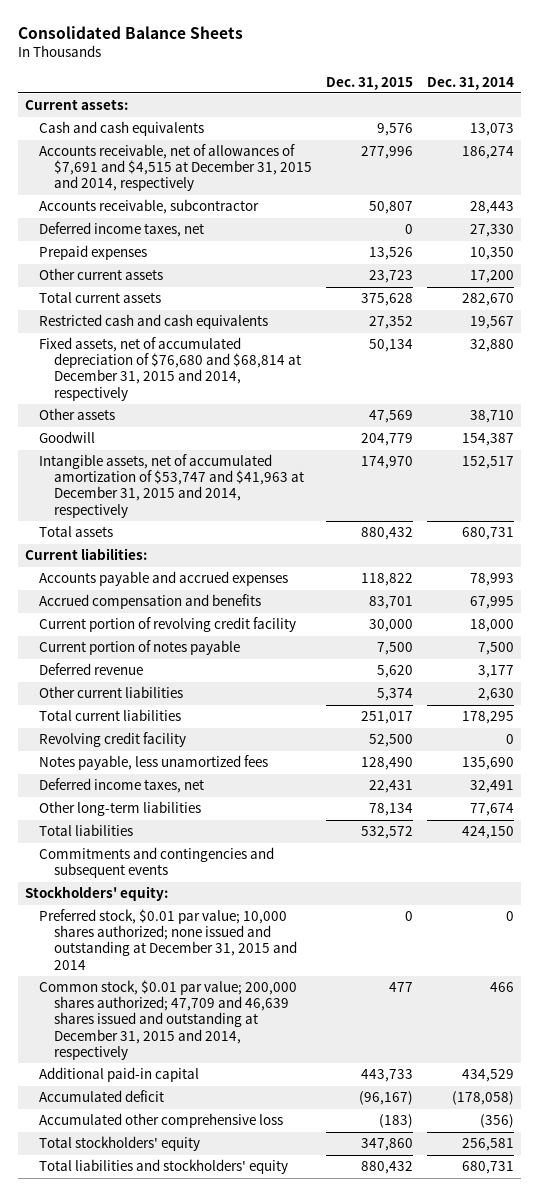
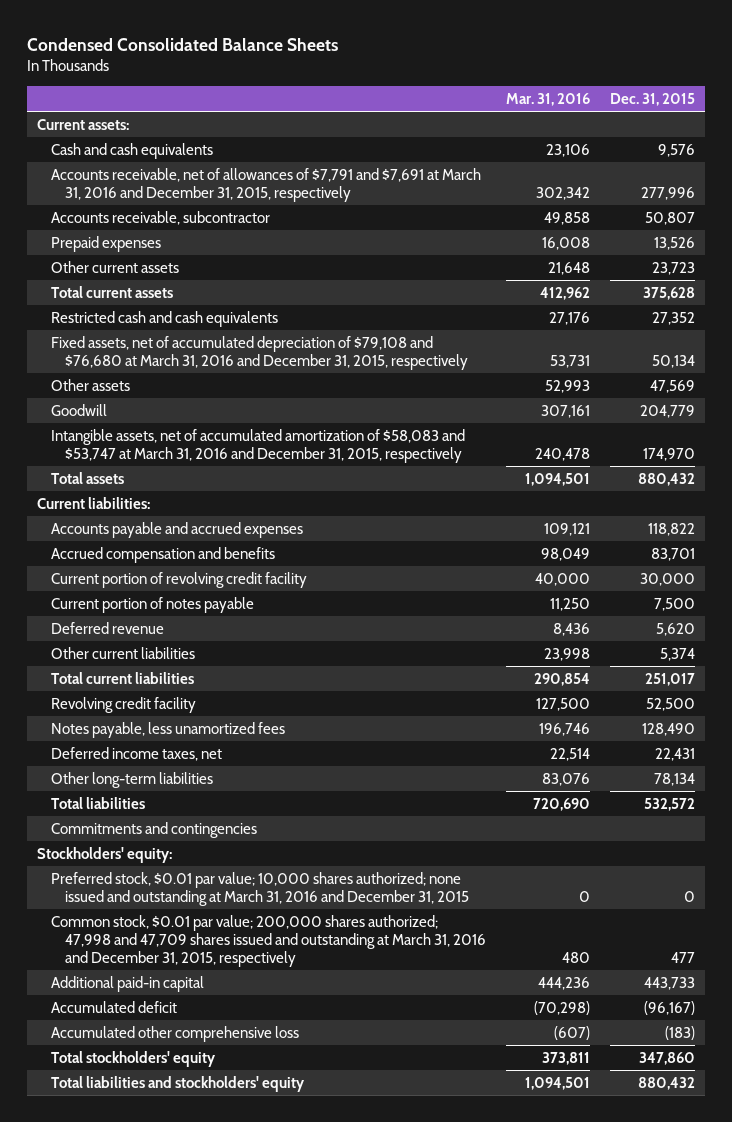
[17,25,243,39] Consolidated Balance Sheets -> [27,37,339,51] Condensed Consolidated Balance Sheets
[426,76,514,90] Dec. 31, 2014 -> none
none -> [506,93,591,107] Mar. 31, 2016
[39,144,313,192] Accounts receivable, net of allowances of $7,691 and $4,515 at December 31, 2015 and 2014, respectively -> [50,167,481,202] Accounts receivable, net of allowances of $7,791 and $7,691 at March 31, 2016 and December 31, 2015, respectively
[39,222,205,238] Deferred income taxes, net -> none
[39,337,302,401] Fixed assets, net of accumulated depreciation of $76,680 and $68,814 at December 31, 2015 and 2014, respectively -> [50,335,468,370] Fixed assets, net of accumulated depreciation of $79,108 and $76,680 at March 31, 2016 and December 31, 2015, respectively
[39,454,305,518] Intangible assets, net of accumulated amortization of $53,747 and $41,963 at December 31, 2015 and 2014, respectively -> [50,428,465,463] Intangible assets, net of accumulated amortization of $58,083 and $53,747 at March 31, 2016 and December 31, 2015, respectively
[39,847,275,879] Commitments and contingencies and subsequent events -> [50,821,257,838] Commitments and contingencies
[39,909,298,970] Preferred stock, $0.01 par value; 10,000 shares authorized; none issued and outstanding at December 31, 2015 and 2014 -> [50,871,469,906] Preferred stock, $0.01 par value; 10,000 shares authorized; none issued and outstanding at March 31, 2016 and December 31, 2015
[39,980,298,1060] Common stock, $0.01 par value; 200,000 shares authorized; 47,709 and 46,639 shares issued and outstanding at December 31, 2015 and 2014, respectively -> [50,914,486,967] Common stock, $0.01 par value; 200,000 shares authorized; 47,998 and 47,709 shares issued and outstanding at March 31, 2016 and December 31, 2015, respectively

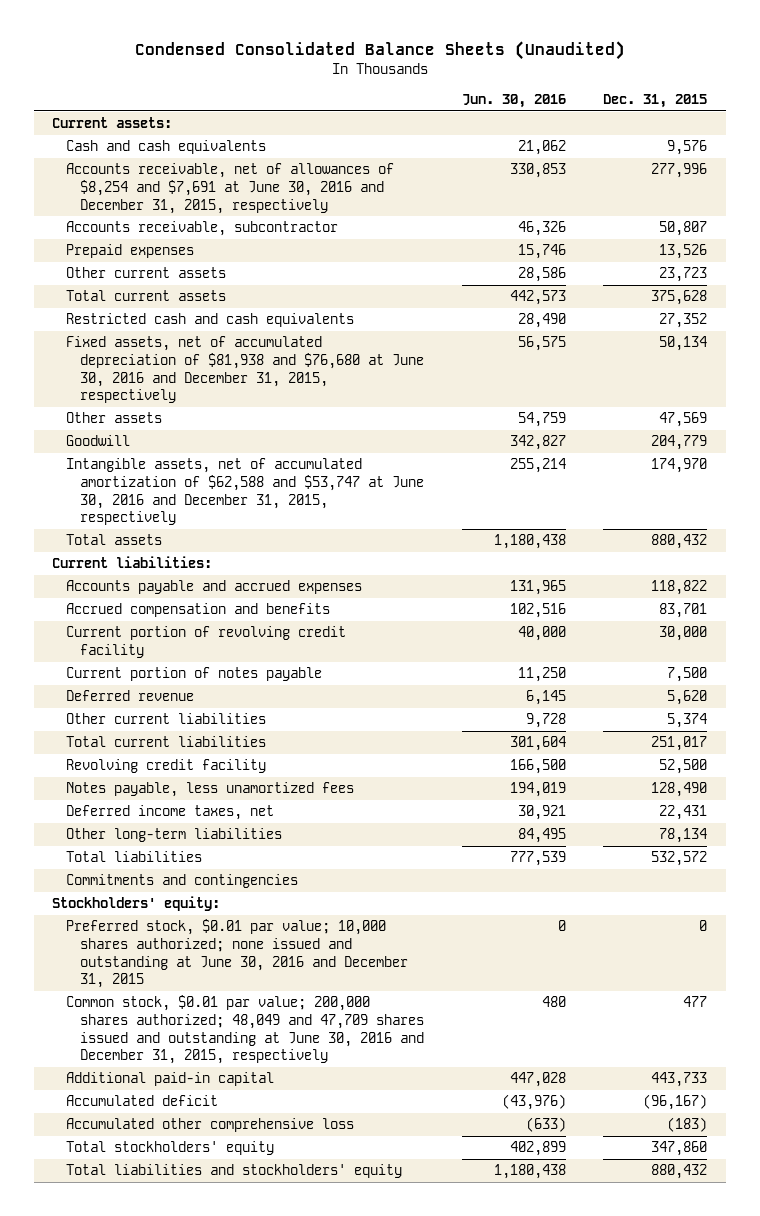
[27,37,339,51] Condensed Consolidated Balance Sheets -> [134,41,625,61] Condensed Consolidated Balance Sheets (Unaudited)
[506,93,591,107] Mar. 31, 2016 -> none
none -> [461,93,566,108] Jun. 30, 2016
[50,167,481,202] Accounts receivable, net of allowances of $7,791 and $7,691 at March 31, 2016 and December 31, 2015, respectively -> [66,163,395,214] Accounts receivable, net of allowances of $8,254 and $7,691 at June 30, 2016 and December 31, 2015, respectively
[50,335,468,370] Fixed assets, net of accumulated depreciation of $79,108 and $76,680 at March 31, 2016 and December 31, 2015, respectively -> [66,336,425,404] Fixed assets, net of accumulated depreciation of $81,938 and $76,680 at June 30, 2016 and December 31, 2015, respectively
[50,428,465,463] Intangible assets, net of accumulated amortization of $58,083 and $53,747 at March 31, 2016 and December 31, 2015, respectively -> [66,458,425,526] Intangible assets, net of accumulated amortization of $62,588 and $53,747 at June 30, 2016 and December 31, 2015, respectively
[50,871,469,906] Preferred stock, $0.01 par value; 10,000 shares authorized; none issued and outstanding at March 31, 2016 and December 31, 2015 -> [66,919,409,989] Preferred stock, $0.01 par value; 10,000 shares authorized; none issued and outstanding at June 30, 2016 and December 31, 2015
[50,914,486,967] Common stock, $0.01 par value; 200,000 shares authorized; 47,998 and 47,709 shares issued and outstanding at March 31, 2016 and December 31, 2015, respectively -> [66,995,425,1065] Common stock, $0.01 par value; 200,000 shares authorized; 48,049 and 47,709 shares issued and outstanding at June 30, 2016 and December 31, 2015, respectively

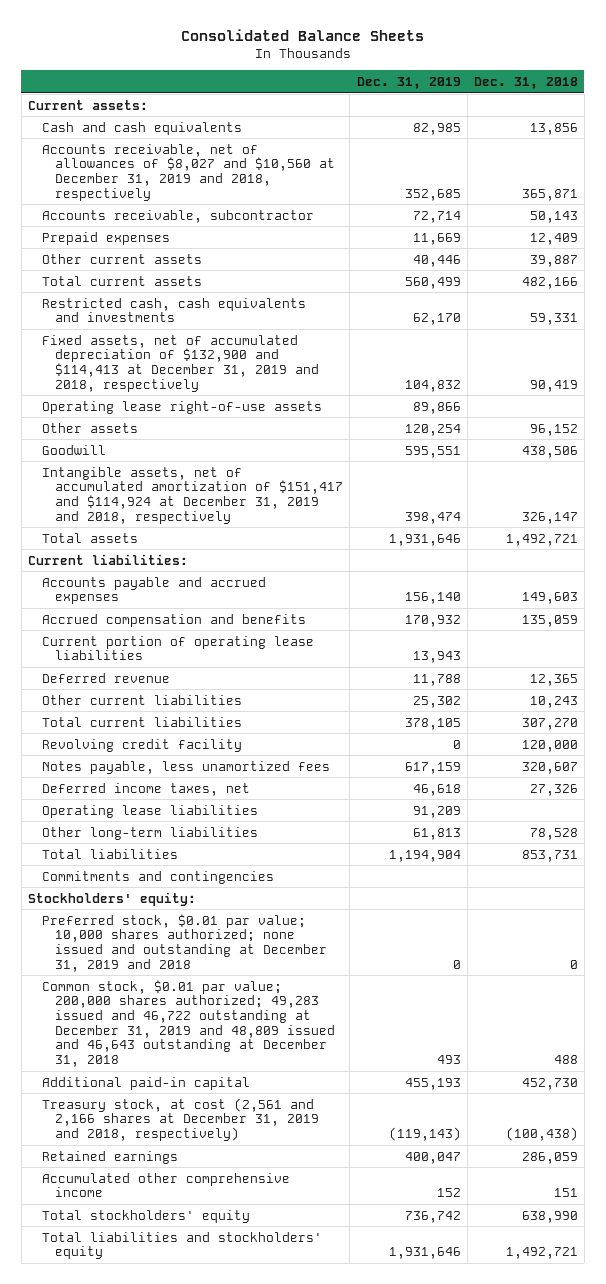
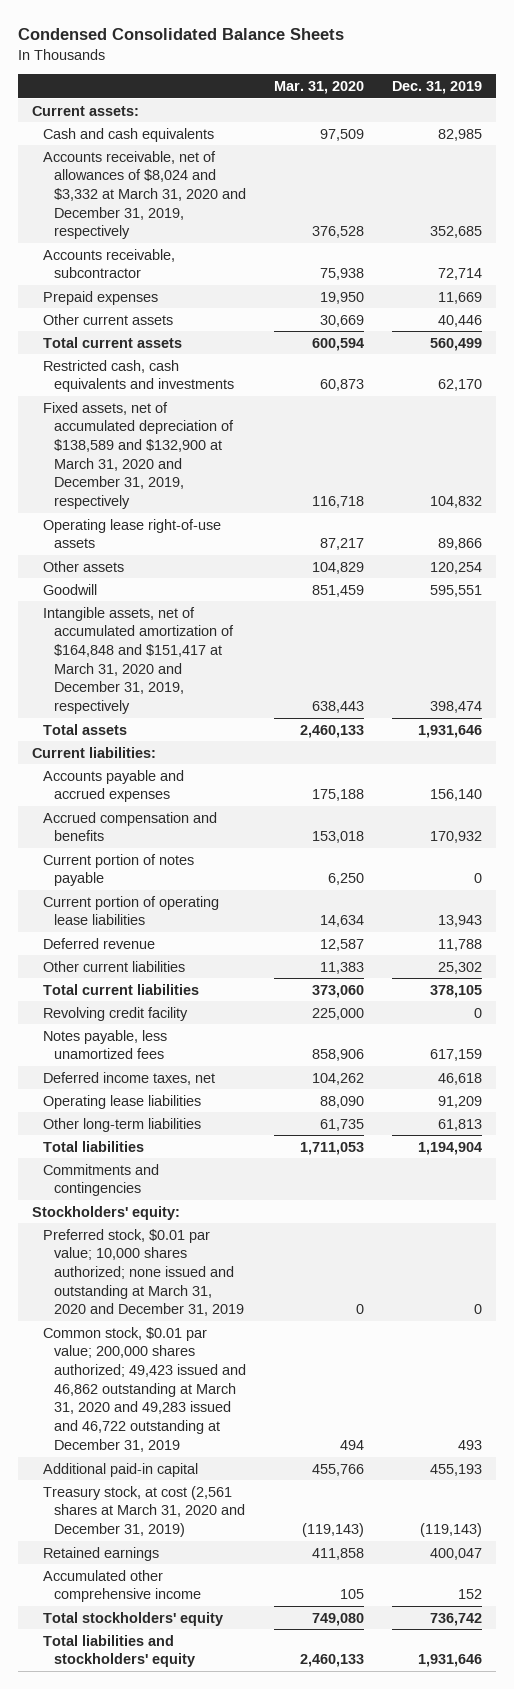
[180,28,424,41] Consolidated Balance Sheets -> [17,28,344,41] Condensed Consolidated Balance Sheets
[473,76,578,89] Dec. 31, 2018 -> none
none -> [274,81,365,95] Mar. 31, 2020
[41,143,336,201] Accounts receivable, net of allowances of $8,027 and $10,560 at December 31, 2019 and 2018, respectively -> [43,150,247,240] Accounts receivable, net of allowances of $8,024 and $3,332 at March 31, 2020 and December 31, 2019, respectively
[41,334,320,392] Fixed assets, net of accumulated depreciation of $132,900 and $114,413 at December 31, 2019 and 2018, respectively -> [43,401,235,510] Fixed assets, net of accumulated depreciation of $138,589 and $132,900 at March 31, 2020 and December 31, 2019, respectively
[41,466,344,524] Intangible assets, net of accumulated amortization of $151,417 and $114,924 at December 31, 2019 and 2018, respectively -> [43,606,235,715] Intangible assets, net of accumulated amortization of $164,848 and $151,417 at March 31, 2020 and December 31, 2019, respectively
none -> [43,853,195,887] Current portion of notes payable
[41,913,328,972] Preferred stock, $0.01 par value; 10,000 shares authorized; none issued and outstanding at December 31, 2019 and 2018 -> [43,1228,245,1317] Preferred stock, $0.01 par value; 10,000 shares authorized; none issued and outstanding at March 31, 2020 and December 31, 2019
[41,979,336,1067] Common stock, $0.01 par value; 200,000 shares authorized; 49,283 issued and 46,722 outstanding at December 31, 2019 and 48,809 issued and 46,643 outstanding at December 31, 2018 -> [43,1326,247,1452] Common stock, $0.01 par value; 200,000 shares authorized; 49,423 issued and 46,862 outstanding at March 31, 2020 and 49,283 issued and 46,722 outstanding at December 31, 2019
[41,1097,320,1141] Treasury stock, at cost (2,561 and 2,166 shares at December 31, 2019 and 2018, respectively) -> [43,1485,246,1538] Treasury stock, at cost (2,561 shares at March 31, 2020 and December 31, 2019)

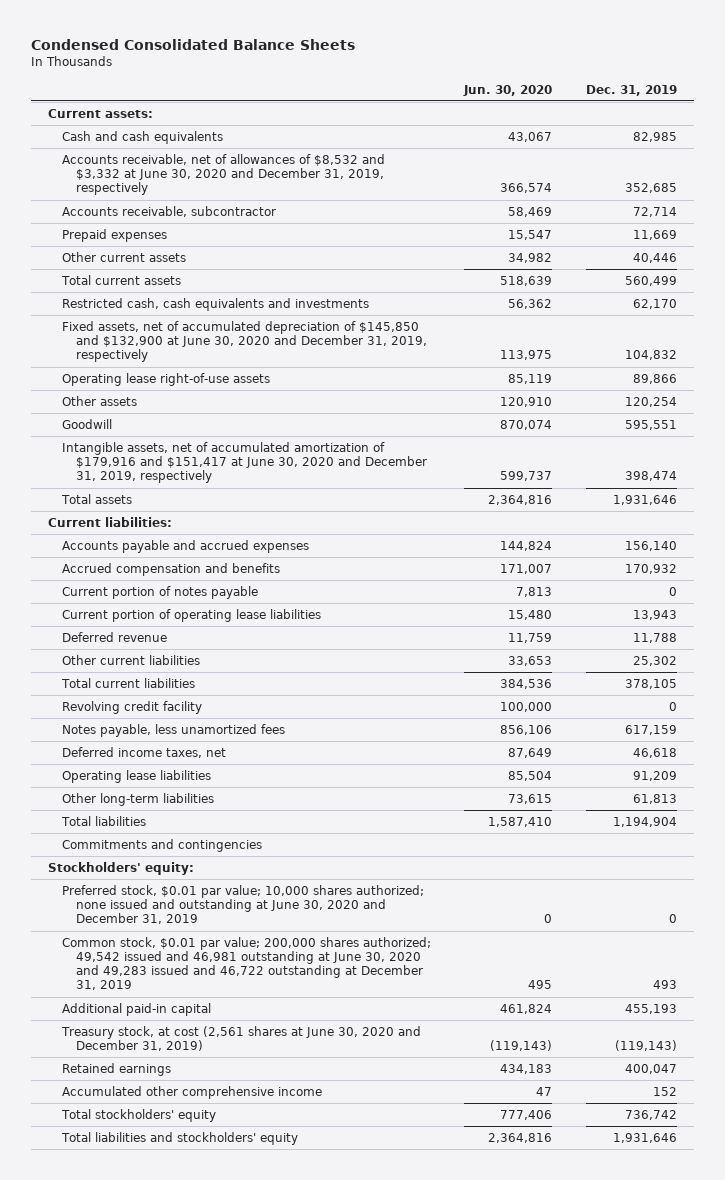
[274,81,365,95] Mar. 31, 2020 -> none
none -> [463,84,553,96] Jun. 30, 2020
[43,150,247,240] Accounts receivable, net of allowances of $8,024 and $3,332 at March 31, 2020 and December 31, 2019, respectively -> [62,153,386,196] Accounts receivable, net of allowances of $8,532 and $3,332 at June 30, 2020 and December 31, 2019, respectively
[43,401,235,510] Fixed assets, net of accumulated depreciation of $138,589 and $132,900 at March 31, 2020 and December 31, 2019, respectively -> [62,320,428,363] Fixed assets, net of accumulated depreciation of $145,850 and $132,900 at June 30, 2020 and December 31, 2019, respectively
[43,606,235,715] Intangible assets, net of accumulated amortization of $164,848 and $151,417 at March 31, 2020 and December 31, 2019, respectively -> [62,441,428,484] Intangible assets, net of accumulated amortization of $179,916 and $151,417 at June 30, 2020 and December 31, 2019, respectively
[43,1228,245,1317] Preferred stock, $0.01 par value; 10,000 shares authorized; none issued and outstanding at March 31, 2020 and December 31, 2019 -> [62,884,425,925] Preferred stock, $0.01 par value; 10,000 shares authorized; none issued and outstanding at June 30, 2020 and December 31, 2019
[43,1326,247,1452] Common stock, $0.01 par value; 200,000 shares authorized; 49,423 issued and 46,862 outstanding at March 31, 2020 and 49,283 issued and 46,722 outstanding at December 31, 2019 -> [62,936,432,991] Common stock, $0.01 par value; 200,000 shares authorized; 49,542 issued and 46,981 outstanding at June 30, 2020 and 49,283 issued and 46,722 outstanding at December 31, 2019
[43,1485,246,1538] Treasury stock, at cost (2,561 shares at March 31, 2020 and December 31, 2019) -> [61,1025,422,1052] Treasury stock, at cost (2,561 shares at June 30, 2020 and December 31, 2019)

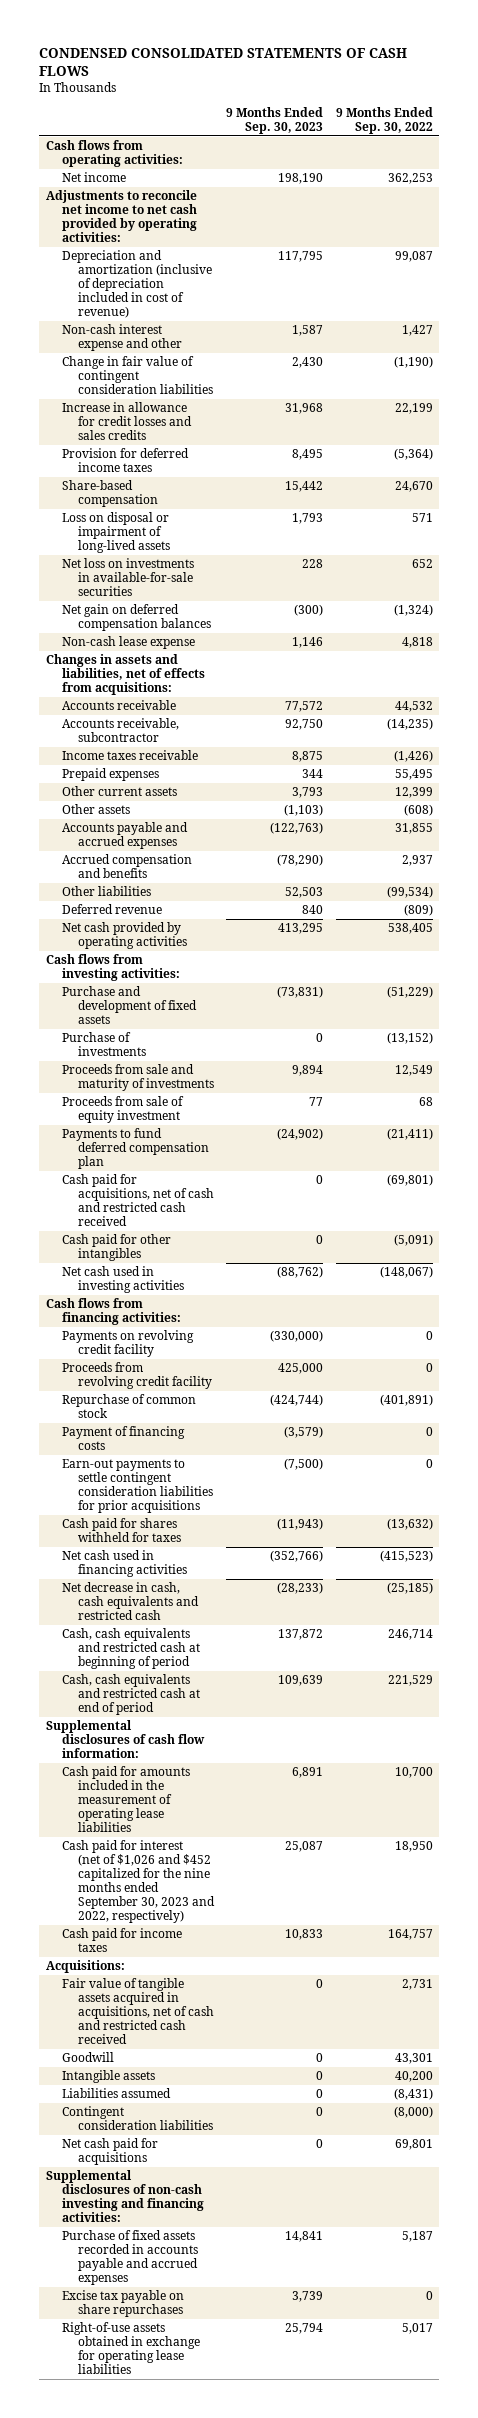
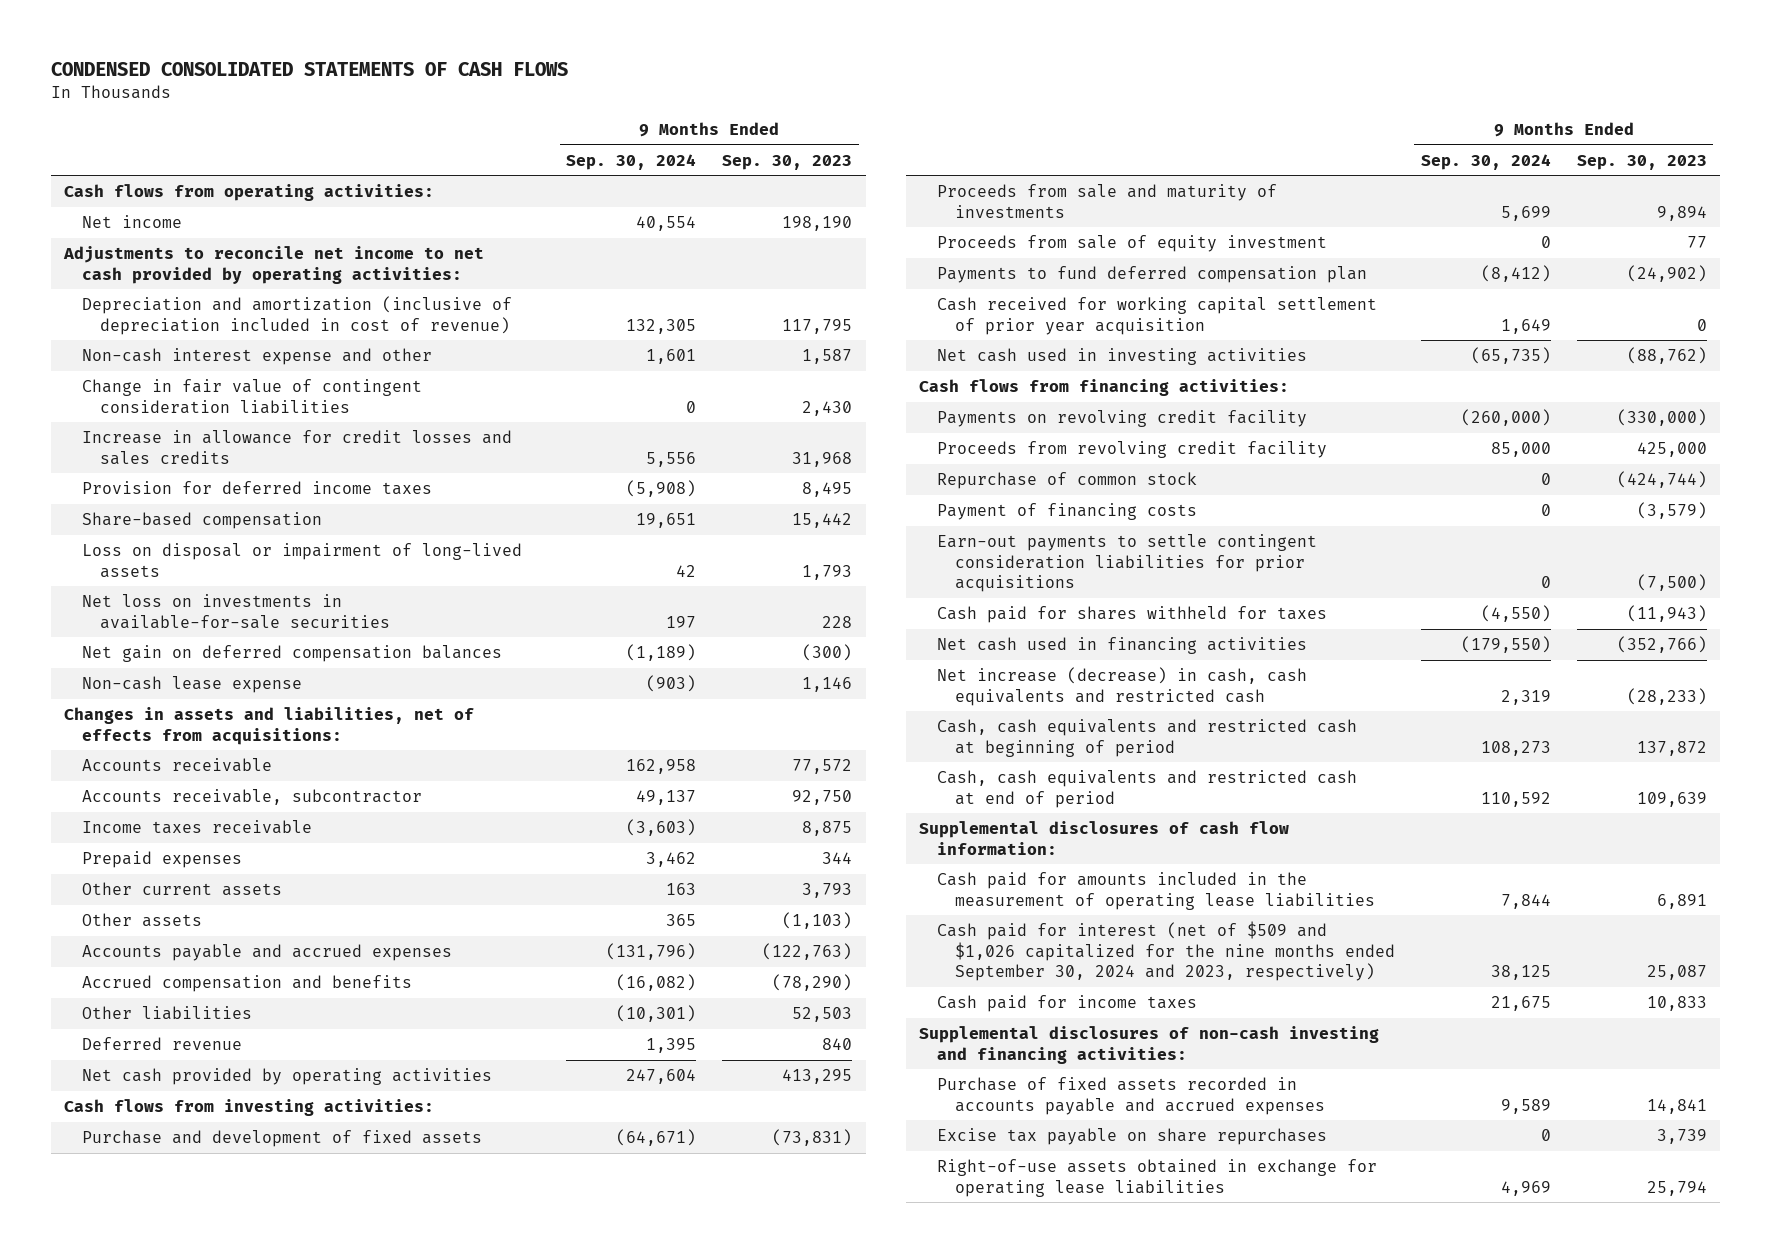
[335,106,433,134] 9 Months Ended Sep. 30, 2022 -> none
none -> [566,153,697,170] Sep. 30, 2024
[61,1032,146,1057] Purchase of investments -> none
[61,1174,214,1227] Cash paid for acquisitions, net of cash and restricted cash received -> none
[61,1234,171,1262] Cash paid for other intangibles -> none
none -> [936,296,1377,335] Cash received for working capital settlement of prior year acquisition
[61,1582,199,1621] Net decrease in cash, cash equivalents and restricted cash -> [936,666,1307,706] Net increase (decrease) in cash, cash equivalents and restricted cash
[61,1840,215,1924] Cash paid for interest (net of $1,026 and $452 capitalized for the nine months ended September 30, 2023 and 2022, respectively) -> [936,920,1395,982] Cash paid for interest (net of $509 and $1,026 capitalized for the nine months ended September 30, 2024 and 2023, respectively)
[45,1960,125,1974] Acquisitions: -> none
[61,1978,214,2045] Fair value of tangible assets acquired in acquisitions, net of cash and restricted cash received -> none
[61,2052,114,2063] Goodwill -> none
[61,2070,155,2084] Intangible assets -> none
[61,2088,171,2099] Liabilities assumed -> none
[61,2106,213,2131] Contingent consideration liabilities -> none
[61,2138,158,2166] Net cash paid for acquisitions -> none

